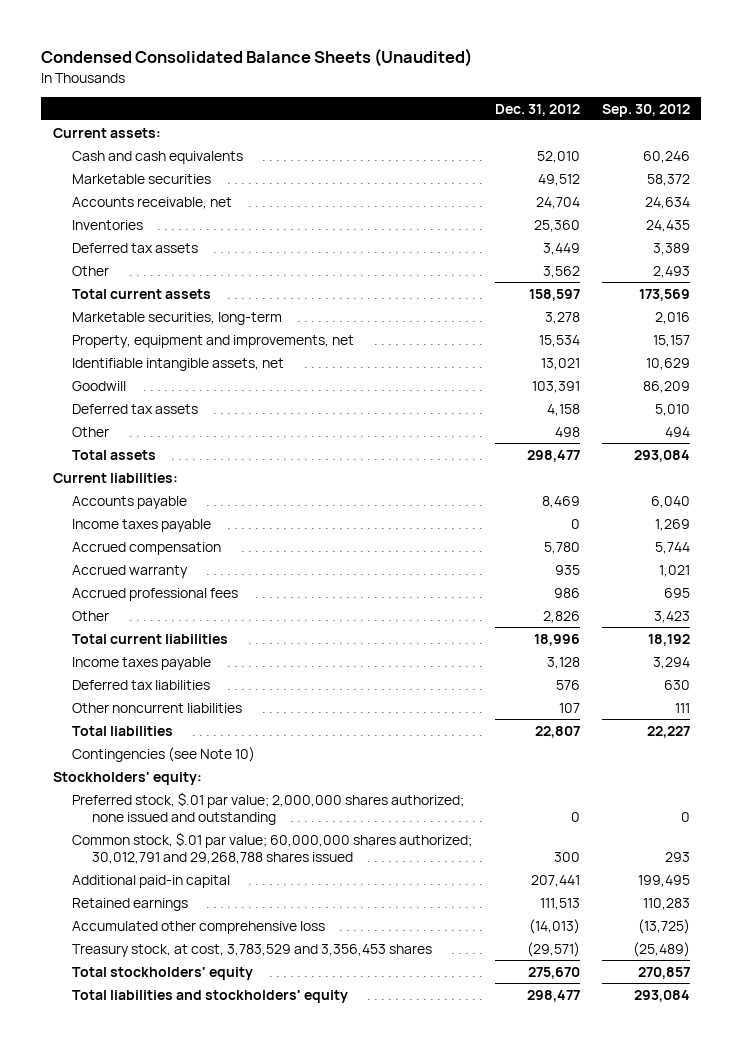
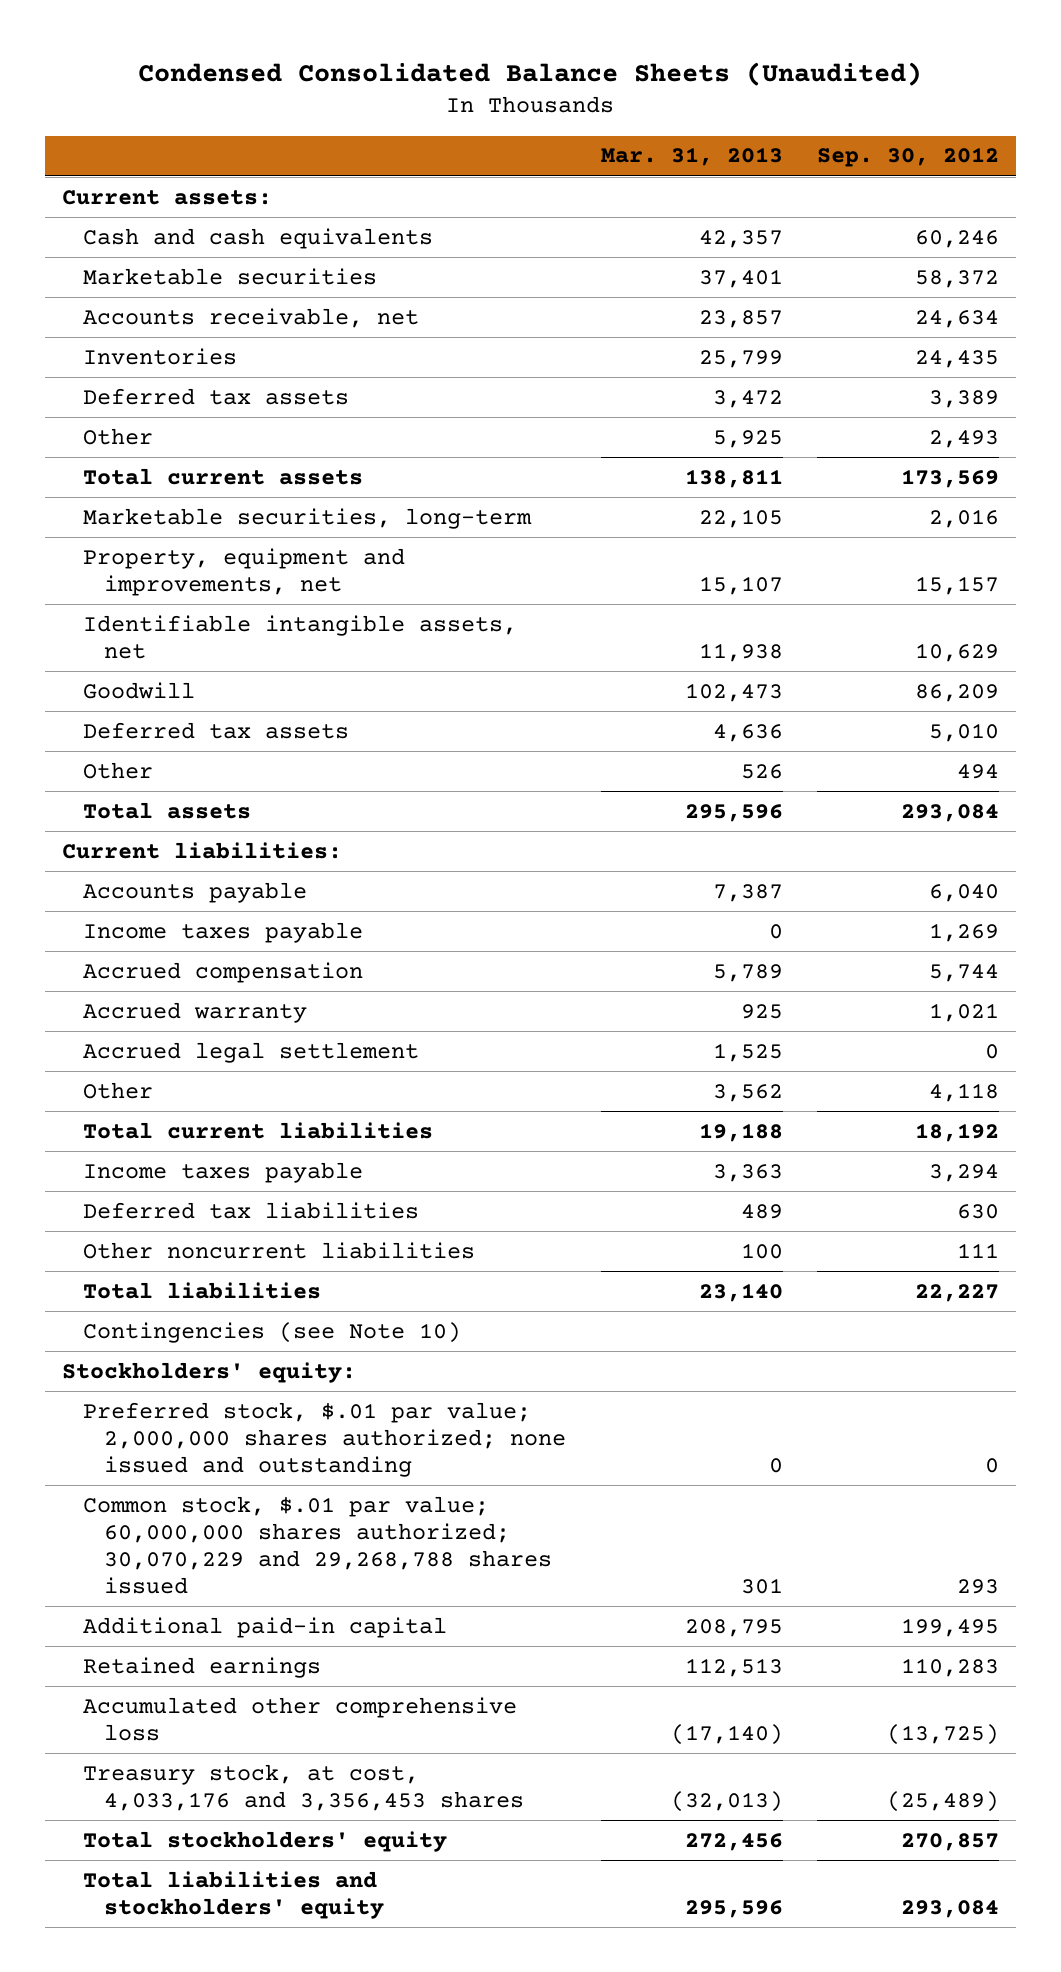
[494,103,580,116] Dec. 31, 2012 -> none
none -> [600,147,783,167] Mar. 31, 2013
[72,587,239,601] Accrued professional fees -> none
none -> [83,1041,420,1063] Accrued legal settlement
[654,610,691,623] 3,423 -> [928,1082,999,1102] 4,118
[72,831,473,864] Common stock, $.01 par value; 60,000,000 shares authorized; 30,012,791 and 29,268,788 shares issued -> [83,1495,553,1594] Common stock, $.01 par value; 60,000,000 shares authorized; 30,070,229 and 29,268,788 shares issued
[72,943,433,957] Treasury stock, at cost, 3,783,529 and 3,356,453 shares -> [83,1763,525,1811] Treasury stock, at cost, 4,033,176 and 3,356,453 shares

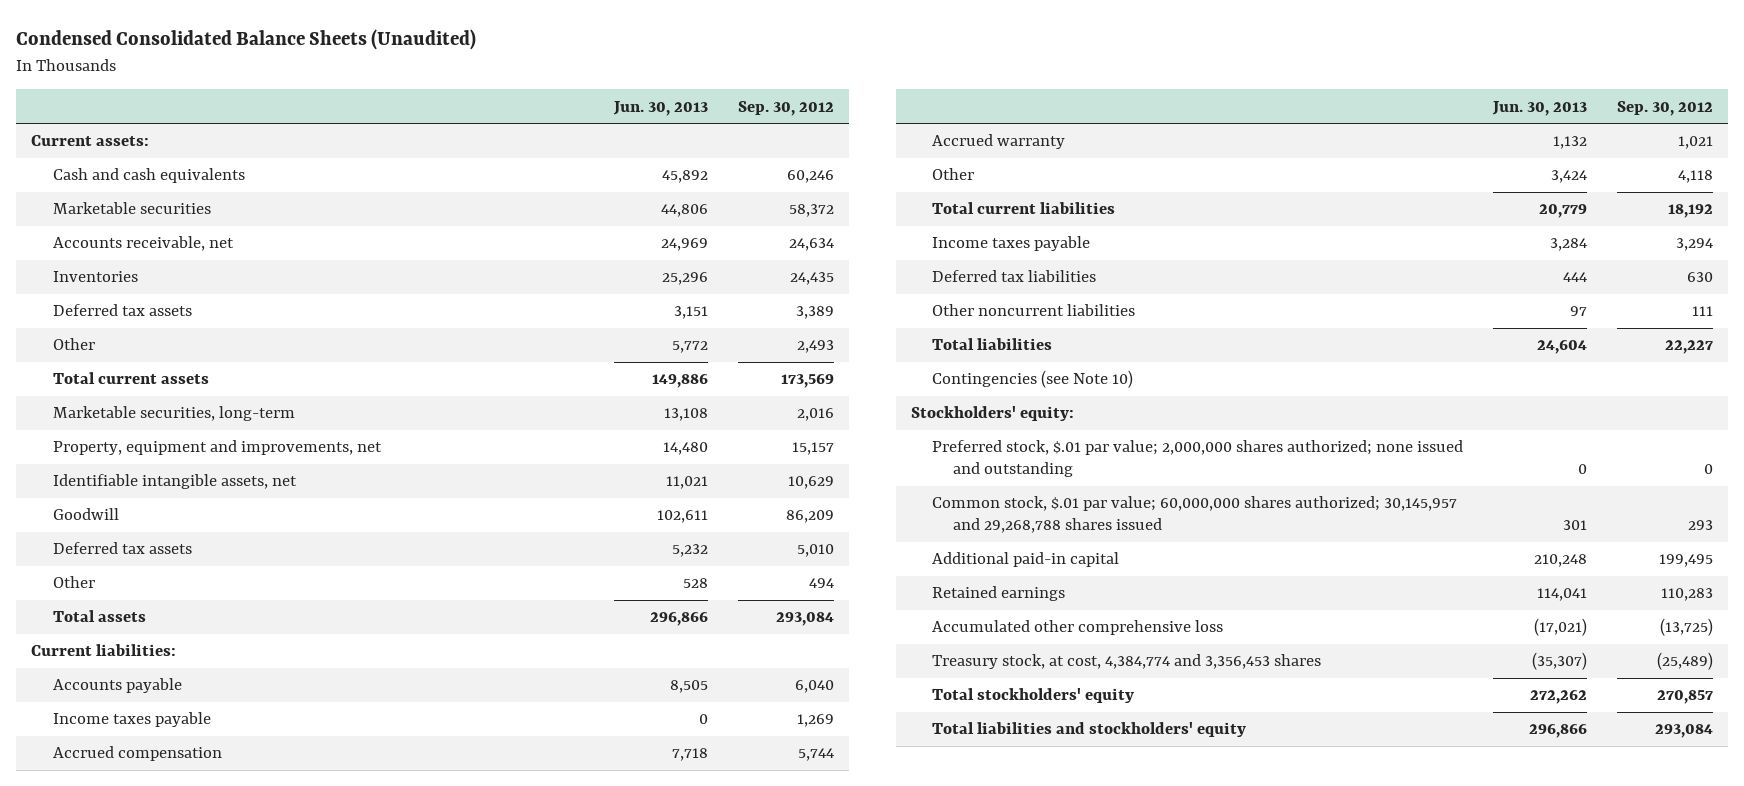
[600,147,783,167] Mar. 31, 2013 -> none
none -> [612,100,708,116] Jun. 30, 2013
[83,1041,420,1063] Accrued legal settlement -> none
[83,1495,553,1594] Common stock, $.01 par value; 60,000,000 shares authorized; 30,070,229 and 29,268,788 shares issued -> [932,496,1458,534] Common stock, $.01 par value; 60,000,000 shares authorized; 30,145,957 and 29,268,788 shares issued
[83,1763,525,1811] Treasury stock, at cost, 4,033,176 and 3,356,453 shares -> [932,654,1322,670] Treasury stock, at cost, 4,384,774 and 3,356,453 shares

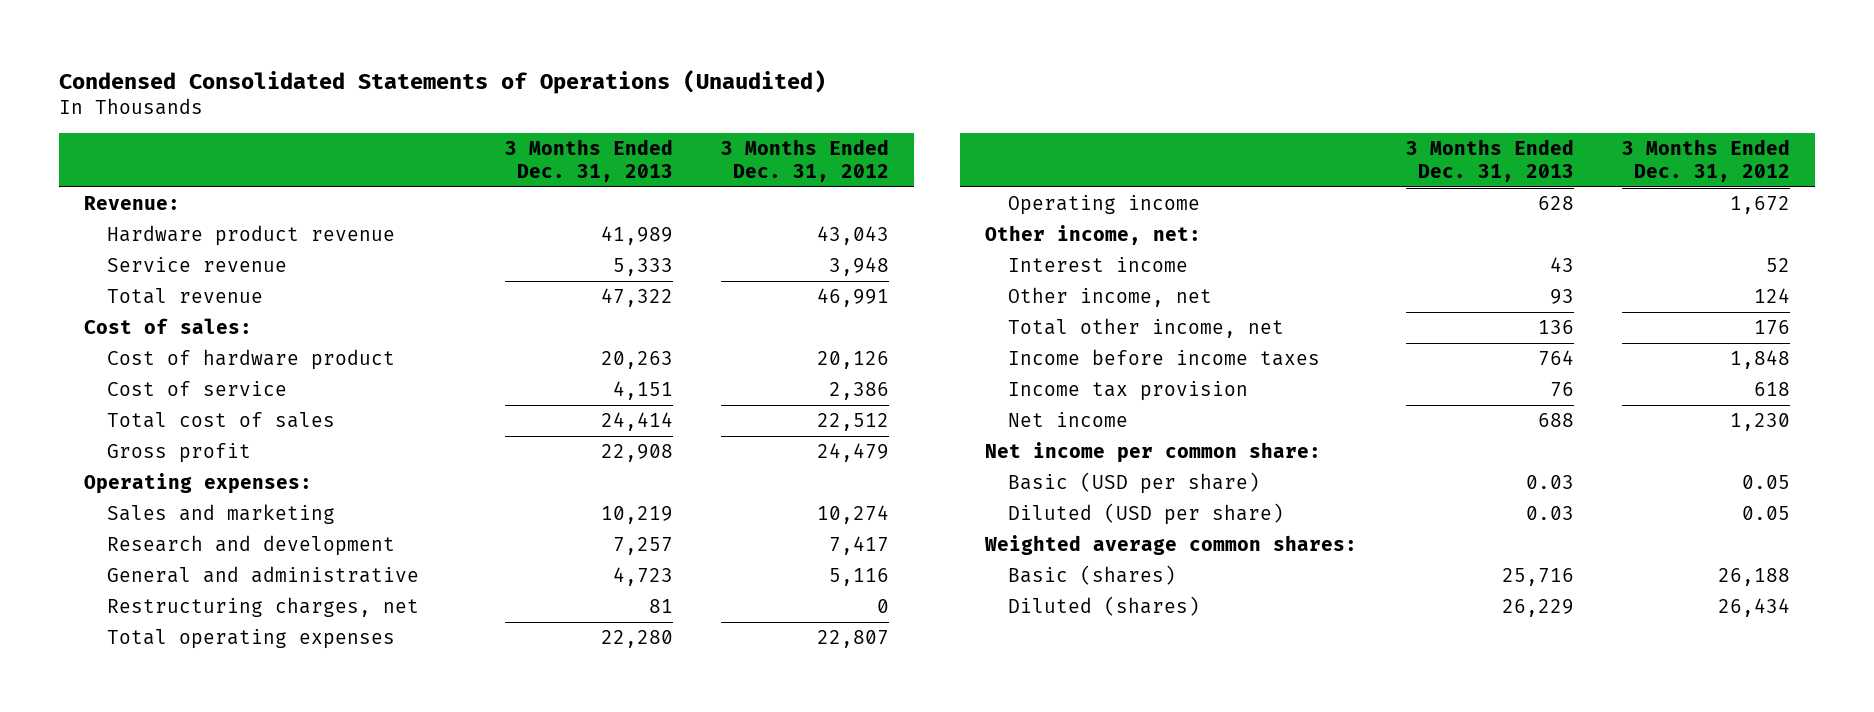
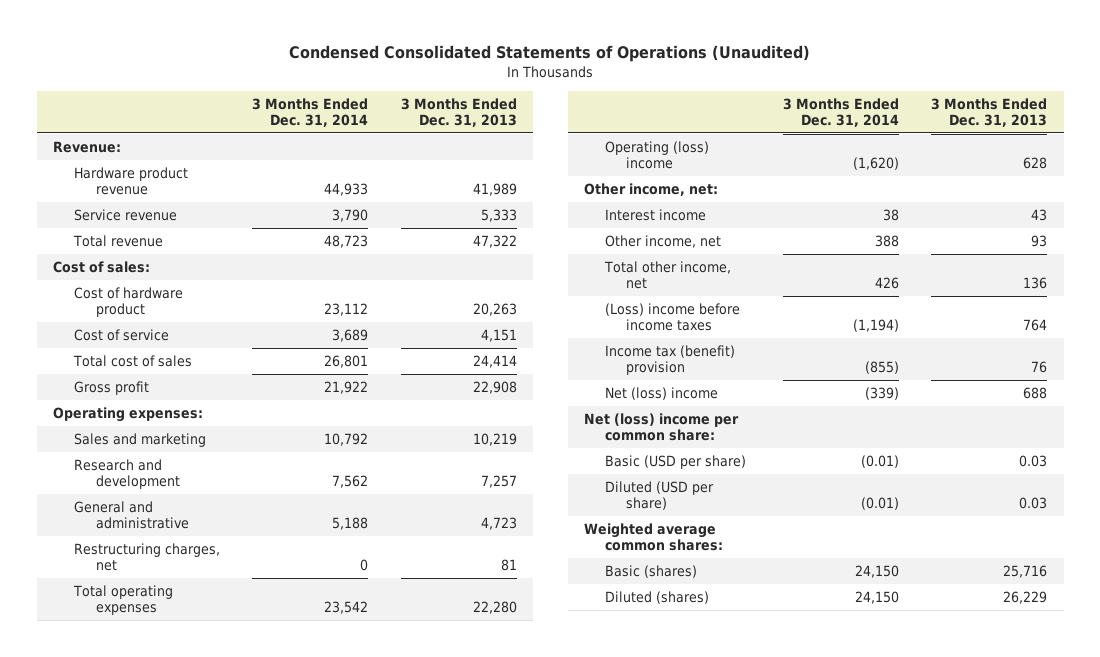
[721,138,890,182] 3 Months Ended Dec. 31, 2012 -> none
none -> [252,97,369,128] 3 Months Ended Dec. 31, 2014
[1007,195,1200,216] Operating income -> [605,140,710,170] Operating (loss) income
[1007,349,1320,367] Income before income taxes -> [605,302,741,332] (Loss) income before income taxes
[1007,381,1248,402] Income tax provision -> [605,344,736,376] Income tax (benefit) provision
[1007,412,1128,428] Net income -> [605,386,719,400] Net (loss) income
[984,442,1321,464] Net income per common share: -> [583,412,739,442] Net (loss) income per common share:

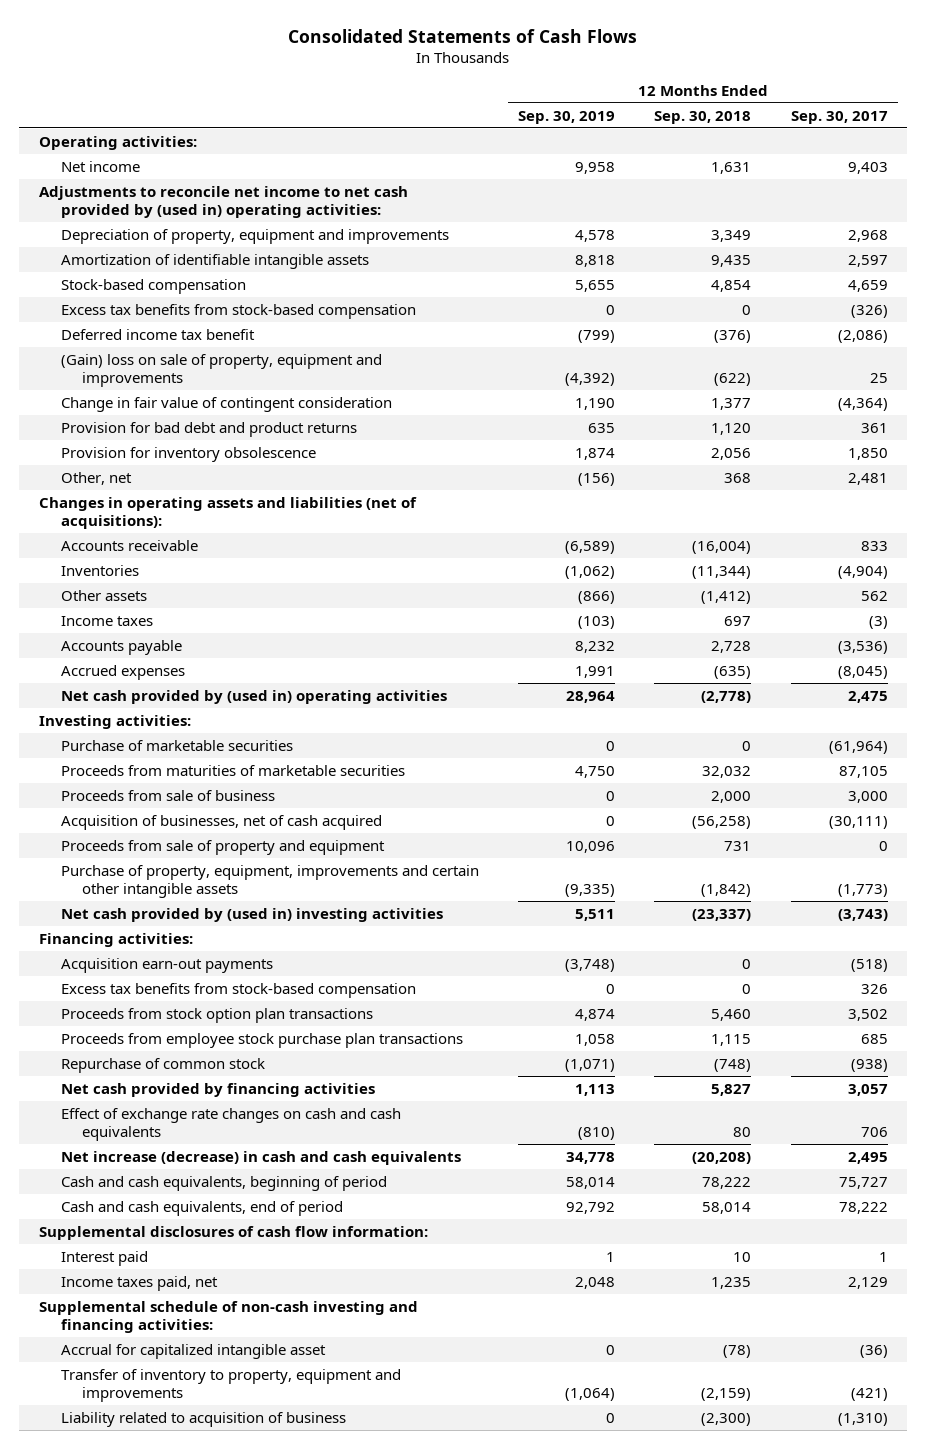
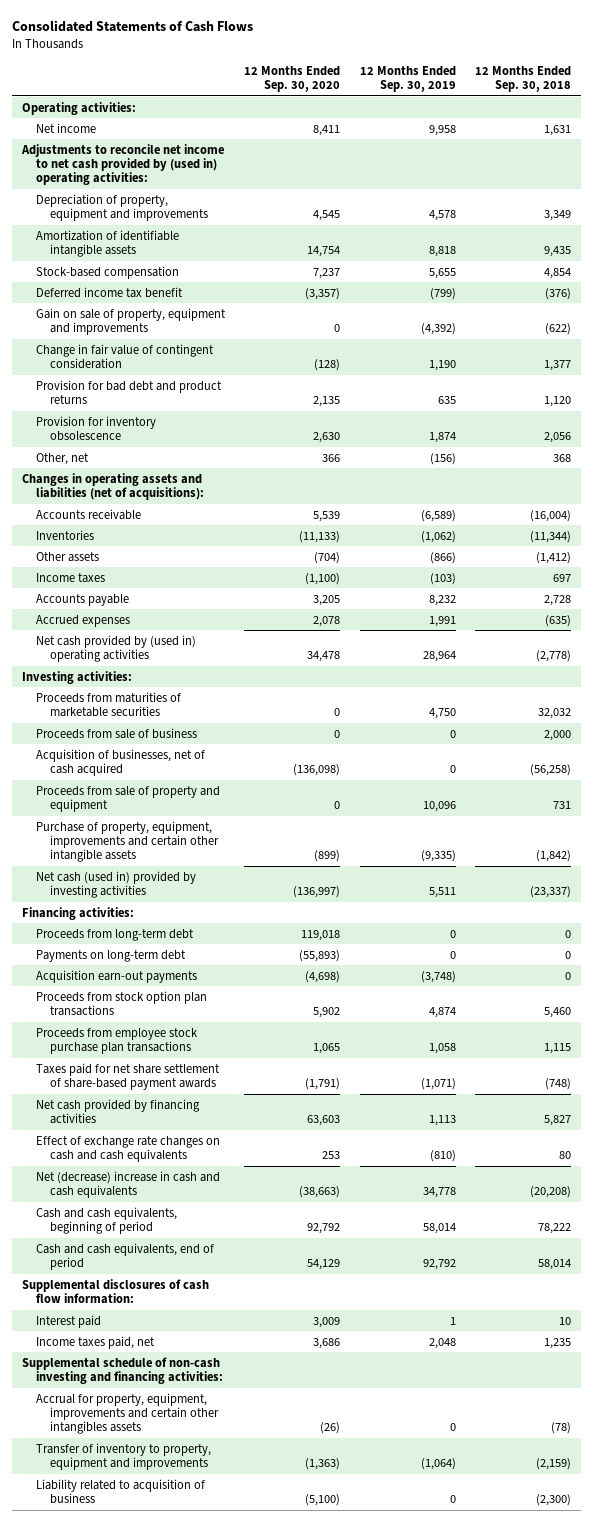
[790,110,888,124] Sep. 30, 2017 -> none
none -> [244,65,341,93] 12 Months Ended Sep. 30, 2020
[60,303,416,319] Excess tax benefits from stock-based compensation -> none
[60,353,382,387] (Gain) loss on sale of property, equipment and improvements -> [36,307,227,335] Gain on sale of property, equipment and improvements
[60,739,293,751] Purchase of marketable securities -> none
[60,907,443,922] Net cash provided by (used in) investing activities -> [36,870,197,898] Net cash (used in) provided by investing activities
none -> [36,928,195,941] Proceeds from long-term debt
none -> [36,949,187,962] Payments on long-term debt
[60,982,416,998] Excess tax benefits from stock-based compensation -> none
[60,1057,265,1073] Repurchase of common stock -> [36,1062,221,1090] Taxes paid for net share settlement of share-based payment awards
[60,1150,461,1165] Net increase (decrease) in cash and cash equivalents -> [36,1170,221,1198] Net (decrease) increase in cash and cash equivalents
[60,1343,326,1359] Accrual for capitalized intangible asset -> [36,1392,220,1435] Accrual for property, equipment, improvements and certain other intangibles assets

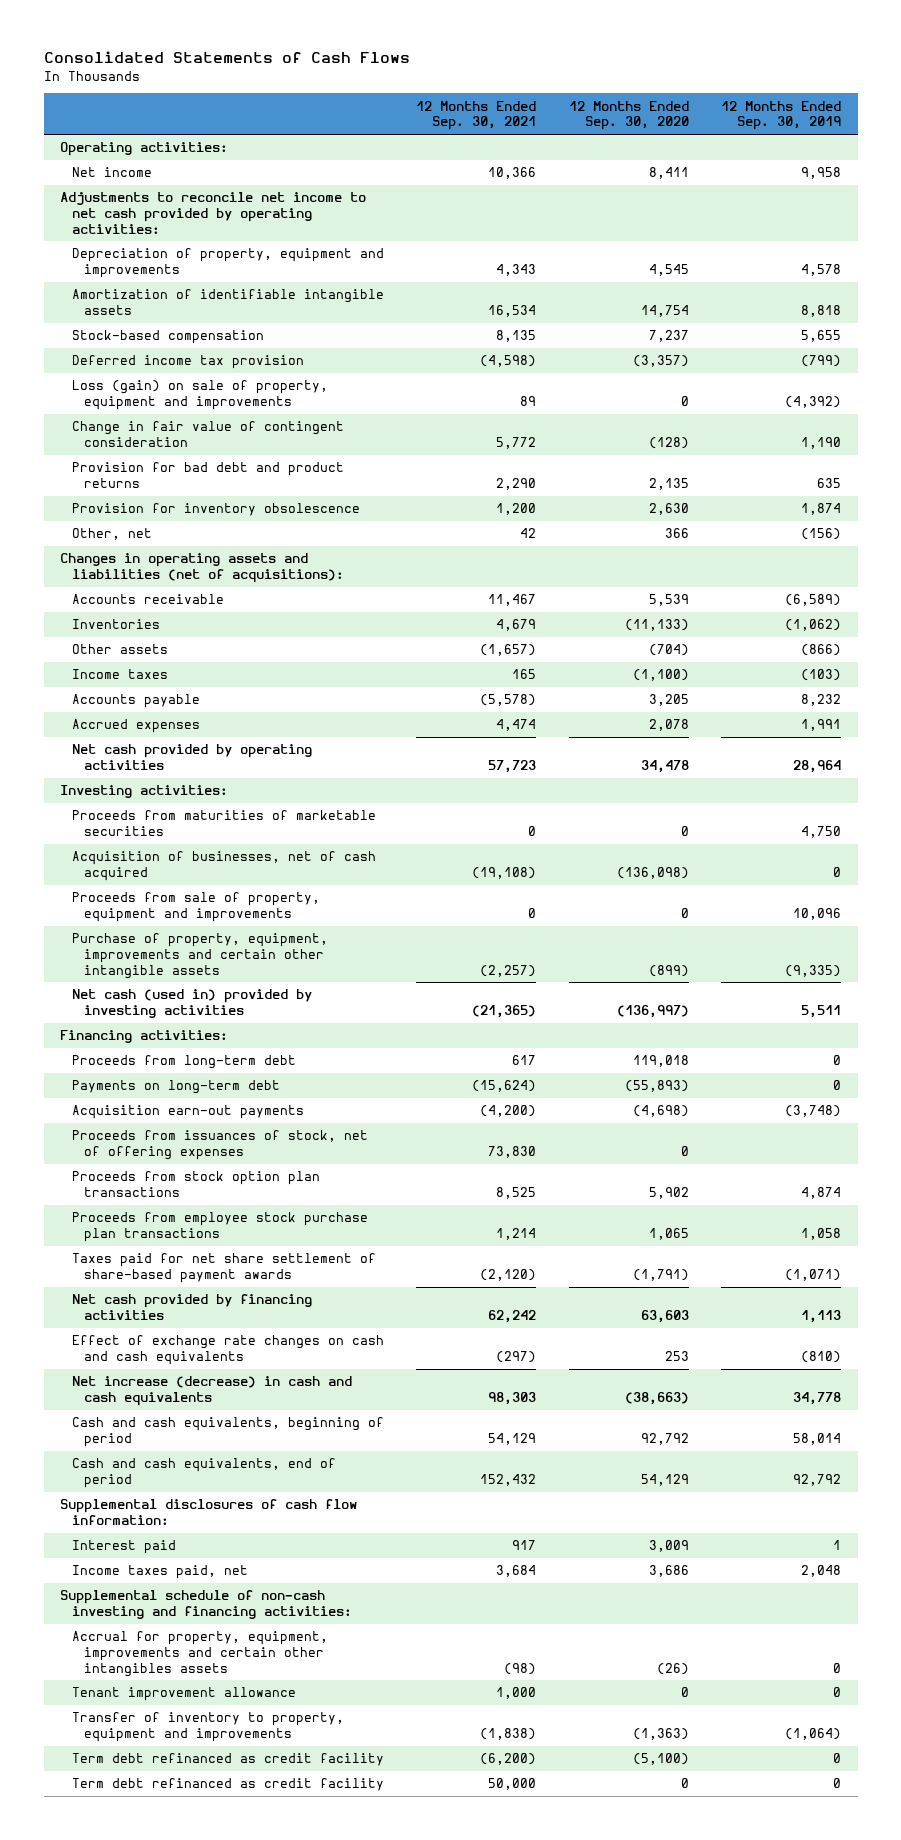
[475,65,572,93] 12 Months Ended Sep. 30, 2018 -> none
none -> [416,100,537,131] 12 Months Ended Sep. 30, 2021
[20,143,224,186] Adjustments to reconcile net income to net cash provided by (used in) operating activities: -> [59,192,366,234] Adjustments to reconcile net income to net cash provided by operating activities:
[36,286,184,298] Deferred income tax benefit -> [71,355,304,370] Deferred income tax provision
[36,307,227,335] Gain on sale of property, equipment and improvements -> [71,380,328,410] Loss (gain) on sale of property, equipment and improvements
[36,634,197,662] Net cash provided by (used in) operating activities -> [71,744,312,770] Net cash provided by operating activities
[36,727,198,739] Proceeds from sale of business -> none
[36,785,221,812] Proceeds from sale of property and equipment -> [71,892,320,922] Proceeds from sale of property, equipment and improvements
none -> [71,1130,368,1160] Proceeds from issuances of stock, net of offering expenses
[36,1170,221,1198] Net (decrease) increase in cash and cash equivalents -> [71,1376,352,1406] Net increase (decrease) in cash and cash equivalents
none -> [71,1687,296,1702] Tenant improvement allowance
[36,1478,206,1504] Liability related to acquisition of business -> [71,1753,384,1767] Term debt refinanced as credit facility
none -> [71,1778,384,1792] Term debt refinanced as credit facility

